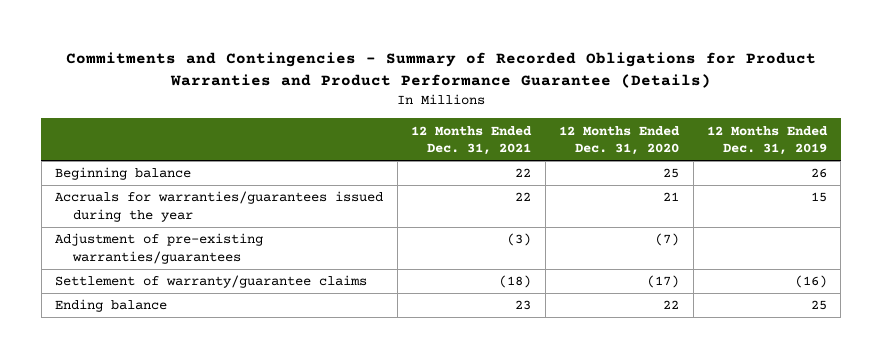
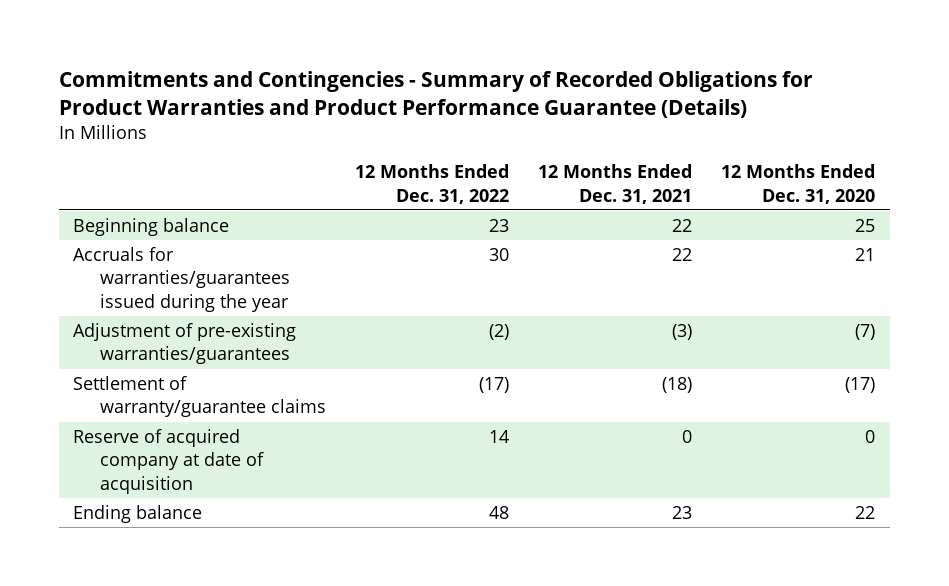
[707,125,829,156] 12 Months Ended Dec. 31, 2019 -> none
none -> [355,164,510,204] 12 Months Ended Dec. 31, 2022
none -> [73,429,265,494] Reserve of acquired company at date of acquisition

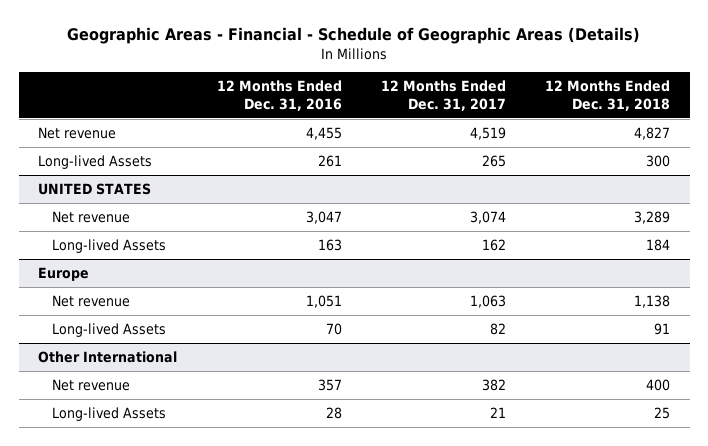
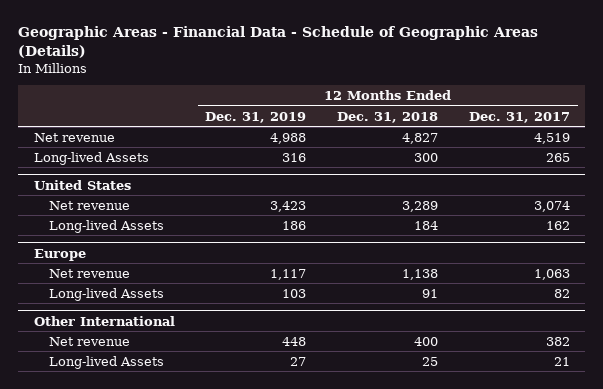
[67,27,641,45] Geographic Areas - Financial - Schedule of Geographic Areas (Details) -> [18,26,539,59] Geographic Areas - Financial Data - Schedule of Geographic Areas (Details)
[216,80,342,111] 12 Months Ended Dec. 31, 2016 -> none
none -> [205,111,307,123] Dec. 31, 2019
[38,182,152,195] UNITED STATES -> [33,179,131,190] United States

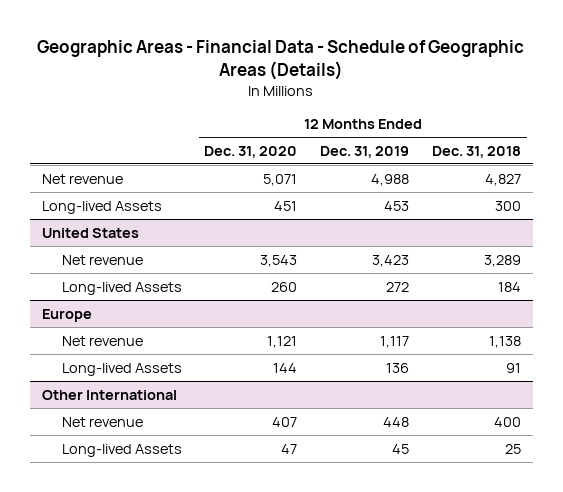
[468,111,570,123] Dec. 31, 2017 -> none
none -> [204,145,298,158] Dec. 31, 2020
[282,152,307,162] 316 -> [384,200,410,211] 453
[282,220,307,230] 186 -> [386,281,410,292] 272
[282,288,307,298] 103 -> [386,362,410,373] 136
[290,356,307,366] 27 -> [392,443,410,454] 45

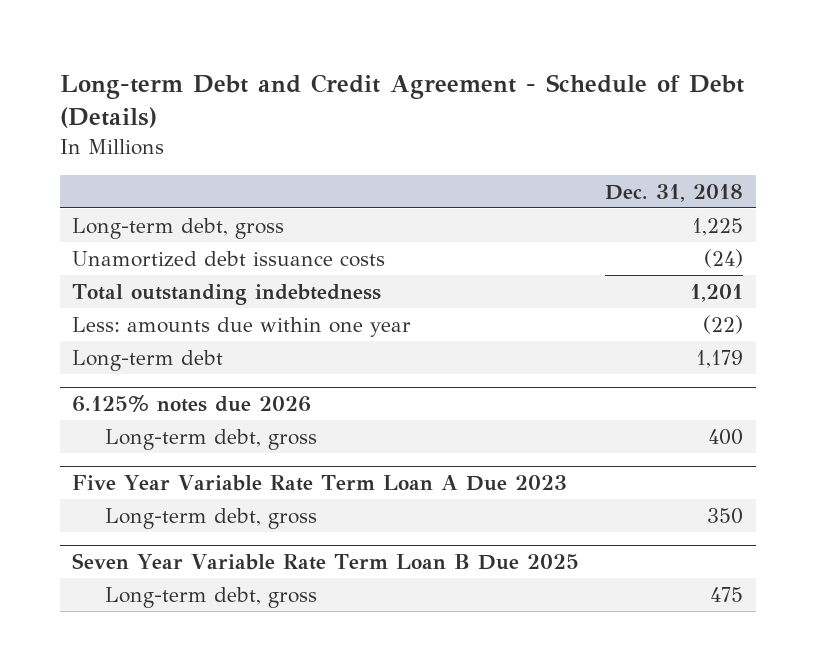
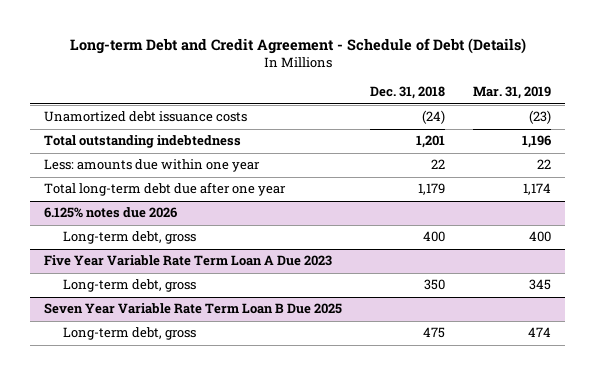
none -> [473,86,552,100] Mar. 31, 2019
[72,217,285,239] Long-term debt, gross -> none
[702,314,743,334] (22) -> [431,159,446,170] 22
[72,349,224,371] Long-term debt -> [44,182,287,197] Total long-term debt due after one year

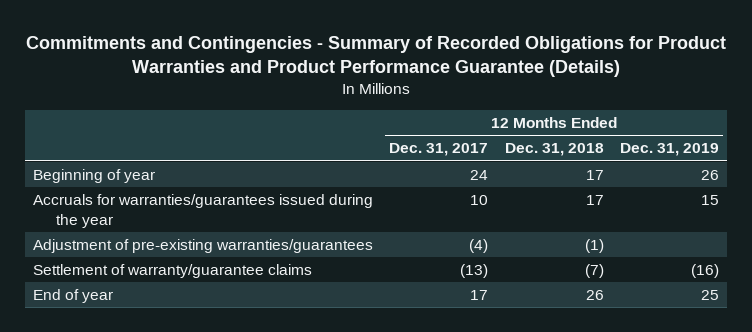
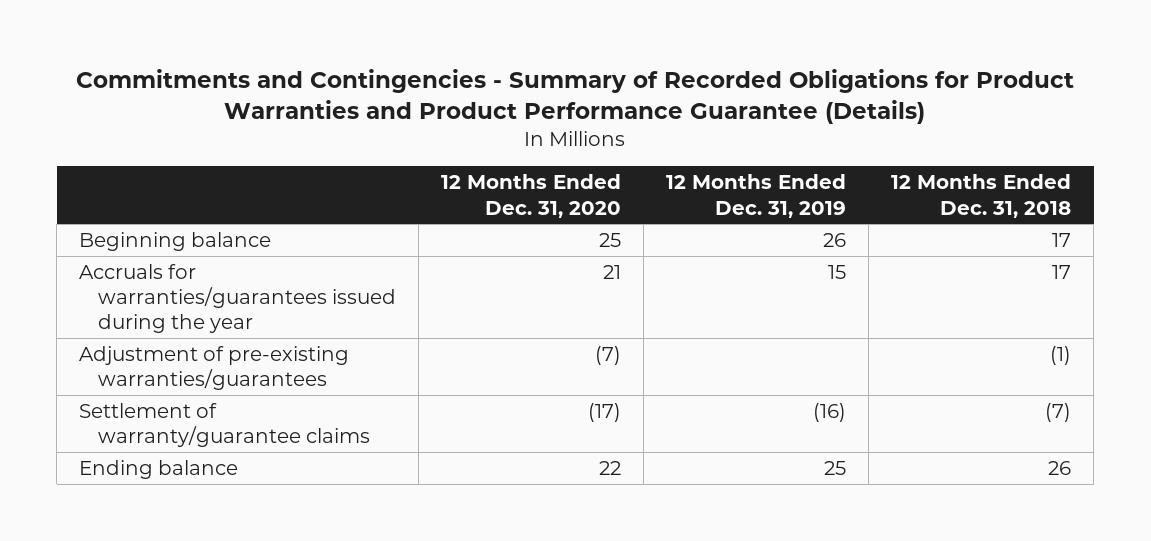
[389,143,489,157] Dec. 31, 2017 -> none
none -> [440,174,621,218] 12 Months Ended Dec. 31, 2020
[33,169,156,184] Beginning of year -> [79,231,272,251] Beginning balance
[33,289,114,304] End of year -> [79,459,239,479] Ending balance

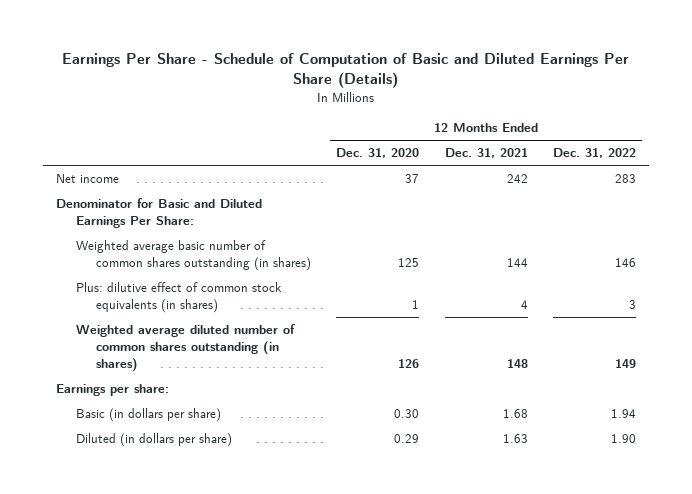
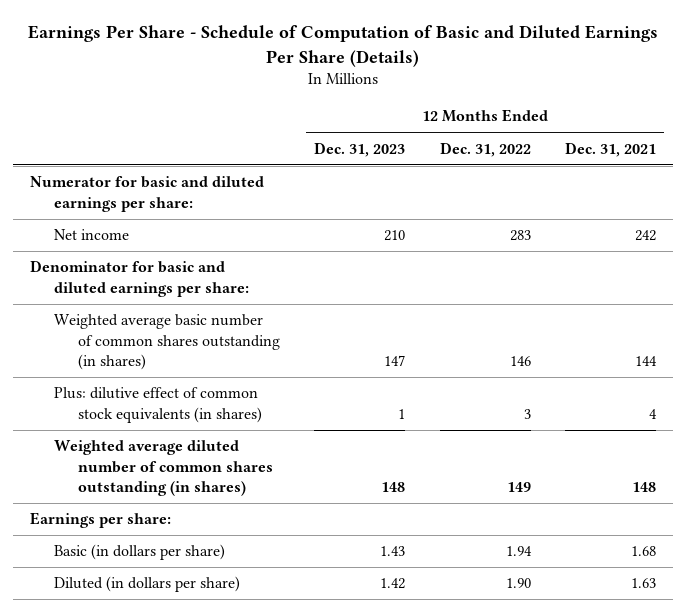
[336,148,420,159] Dec. 31, 2020 -> none
none -> [314,141,406,157] Dec. 31, 2023
none -> [30,176,265,212] Numerator for basic and diluted earnings per share:
[55,198,262,229] Denominator for Basic and Diluted Earnings Per Share: -> [30,260,250,297] Denominator for basic and diluted earnings per share:

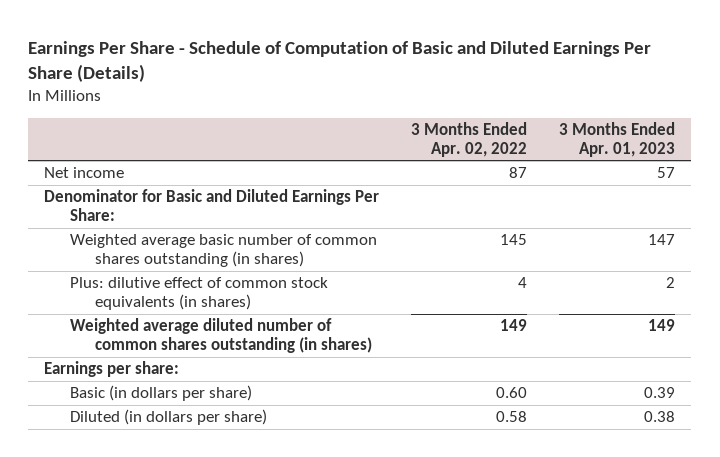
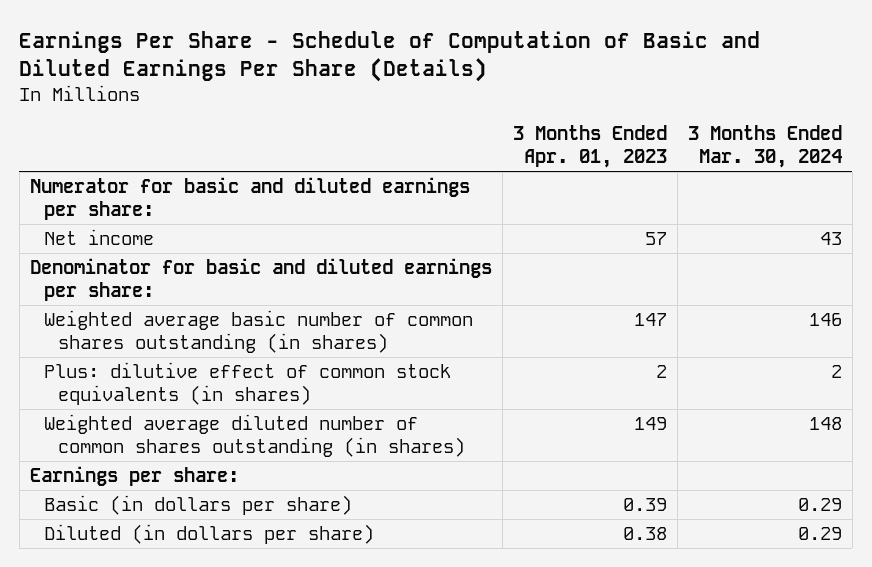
[411,121,528,157] 3 Months Ended Apr. 02, 2022 -> none
none -> [687,125,842,168] 3 Months Ended Mar. 30, 2024
none -> [29,176,470,220] Numerator for basic and diluted earnings per share:
[44,189,380,222] Denominator for Basic and Diluted Earnings Per Share: -> [29,257,492,301] Denominator for basic and diluted earnings per share:

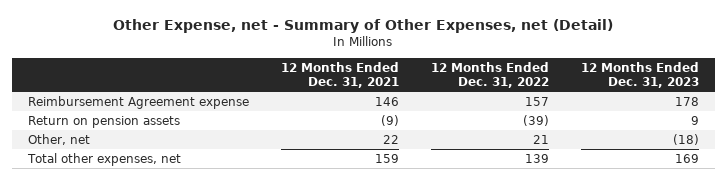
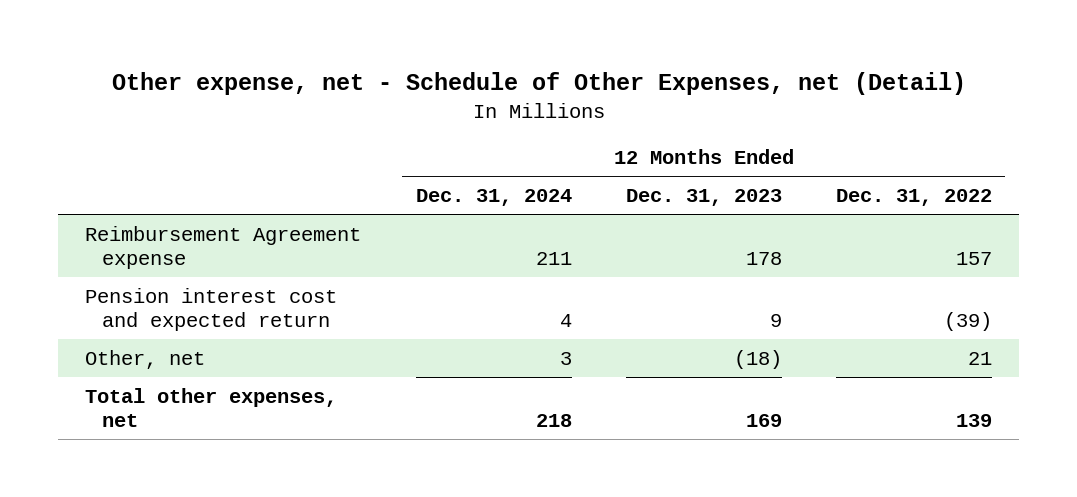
[113,19,614,34] Other Expense, net - Summary of Other Expenses, net (Detail) -> [111,72,966,96] Other expense, net - Schedule of Other Expenses, net (Detail)
[280,62,399,89] 12 Months Ended Dec. 31, 2021 -> none
none -> [415,189,572,207] Dec. 31, 2024
[27,116,180,129] Return on pension assets -> [85,287,338,331] Pension interest cost and expected return

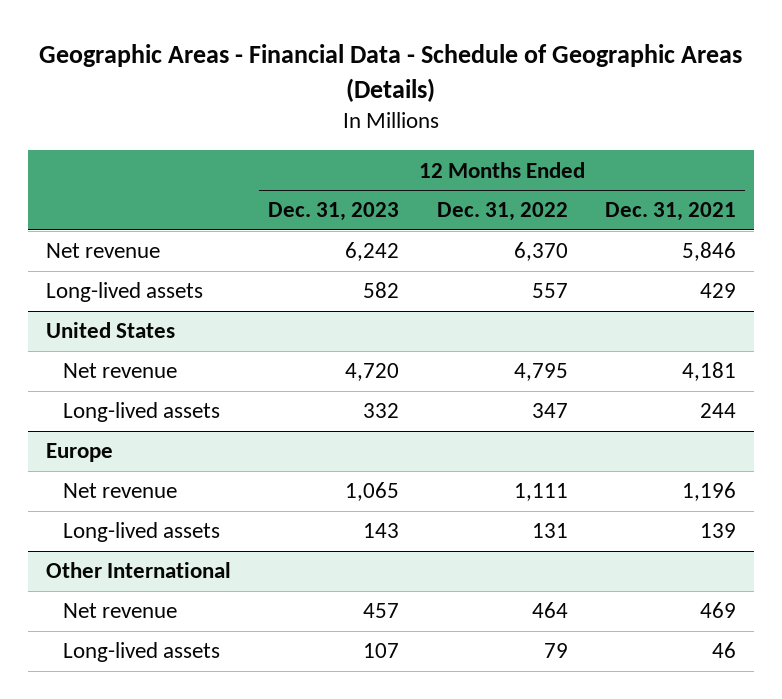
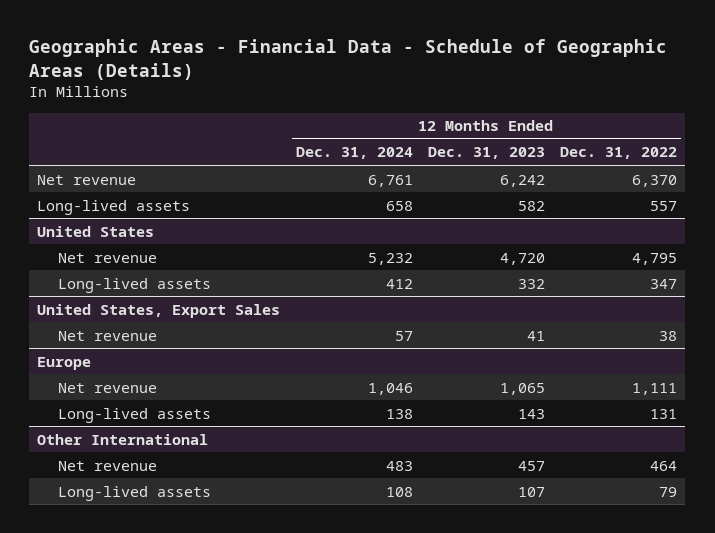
[604,202,736,222] Dec. 31, 2021 -> none
none -> [295,147,413,160] Dec. 31, 2024
none -> [37,303,281,318] United States, Export Sales
none -> [58,330,158,341] Net revenue

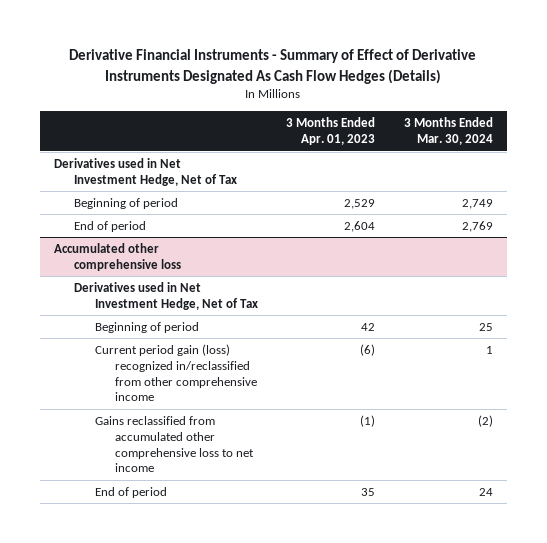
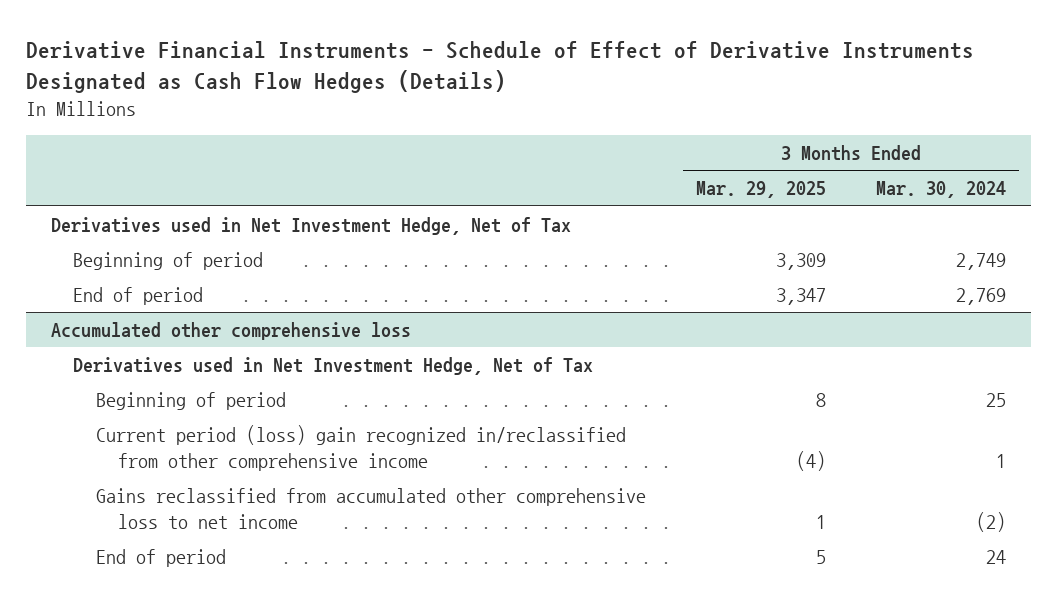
[69,49,477,84] Derivative Financial Instruments - Summary of Effect of Derivative Instruments Designated As Cash Flow Hedges (Details) -> [25,40,974,93] Derivative Financial Instruments - Schedule of Effect of Derivative Instruments Designated as Cash Flow Hedges (Details)
[286,117,376,146] 3 Months Ended Apr. 01, 2023 -> none
none -> [695,181,826,199] Mar. 29, 2025
[94,343,258,402] Current period gain (loss) recognized in/reclassified from other comprehensive income -> [95,425,626,471] Current period (loss) gain recognized in/reclassified from other comprehensive income

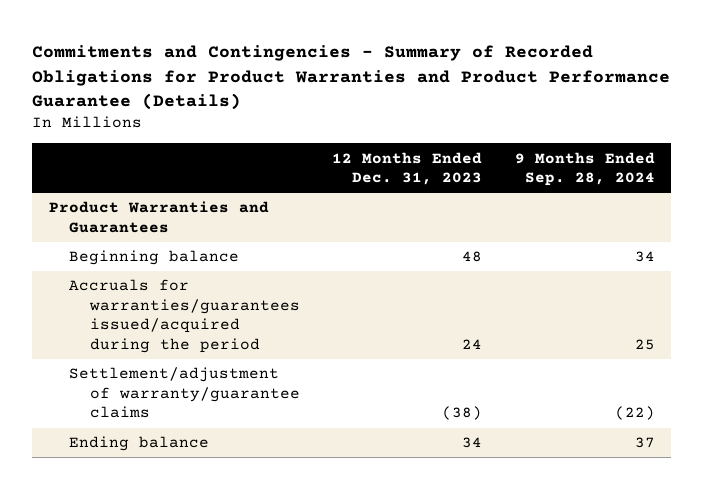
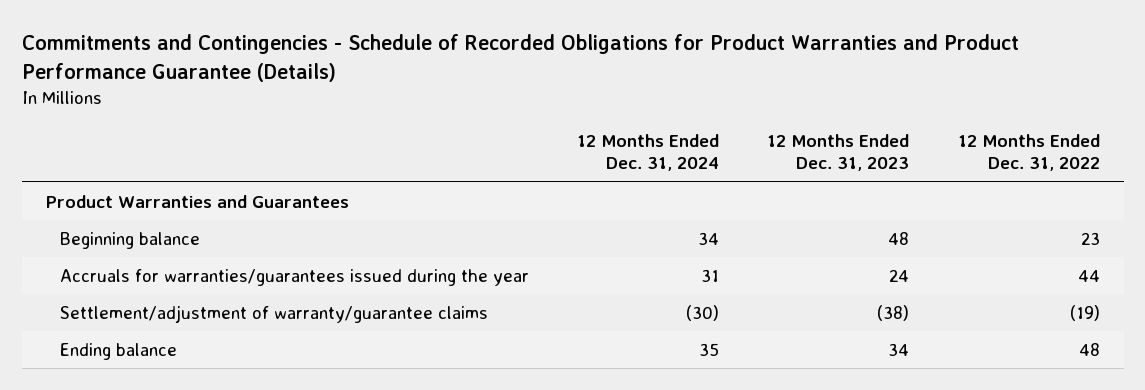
[32,44,671,111] Commitments and Contingencies - Summary of Recorded Obligations for Product Warranties and Product Performance Guarantee (Details) -> [21,34,1019,83] Commitments and Contingencies - Schedule of Recorded Obligations for Product Warranties and Product Performance Guarantee (Details)
[514,151,655,187] 9 Months Ended Sep. 28, 2024 -> none
none -> [577,134,720,172] 12 Months Ended Dec. 31, 2024
none -> [957,134,1100,172] 12 Months Ended Dec. 31, 2022
[69,279,301,353] Accruals for warranties/guarantees issued/acquired during the period -> [60,268,530,286] Accruals for warranties/guarantees issued during the year

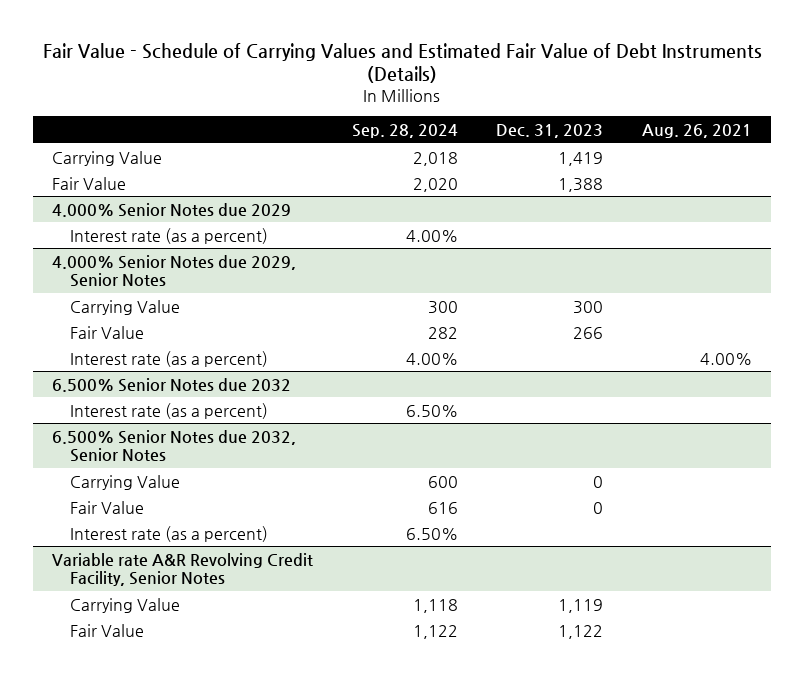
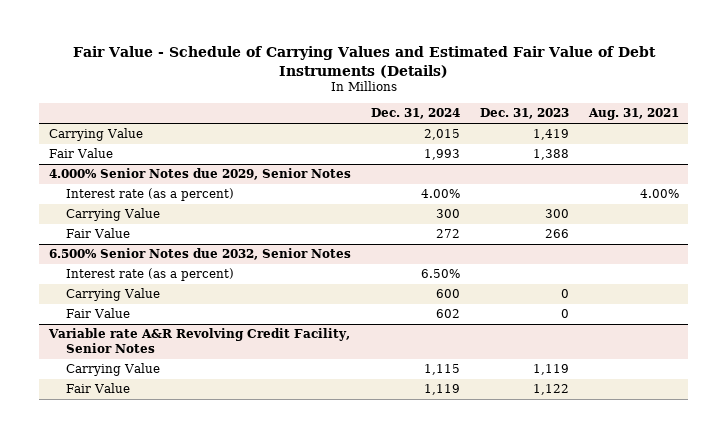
[351,123,458,138] Sep. 28, 2024 -> none
[642,123,753,138] Aug. 26, 2021 -> none
none -> [370,108,460,120] Dec. 31, 2024
none -> [587,108,679,121] Aug. 31, 2021
[52,202,292,217] 4.000% Senior Notes due 2029 -> none
[69,227,268,244] Interest rate (as a percent) -> none
[69,350,268,367] Interest rate (as a percent) -> [66,188,235,202] Interest rate (as a percent)
[52,377,292,392] 6.500% Senior Notes due 2032 -> none
[69,402,268,419] Interest rate (as a percent) -> none
[69,525,268,542] Interest rate (as a percent) -> [66,268,235,282] Interest rate (as a percent)

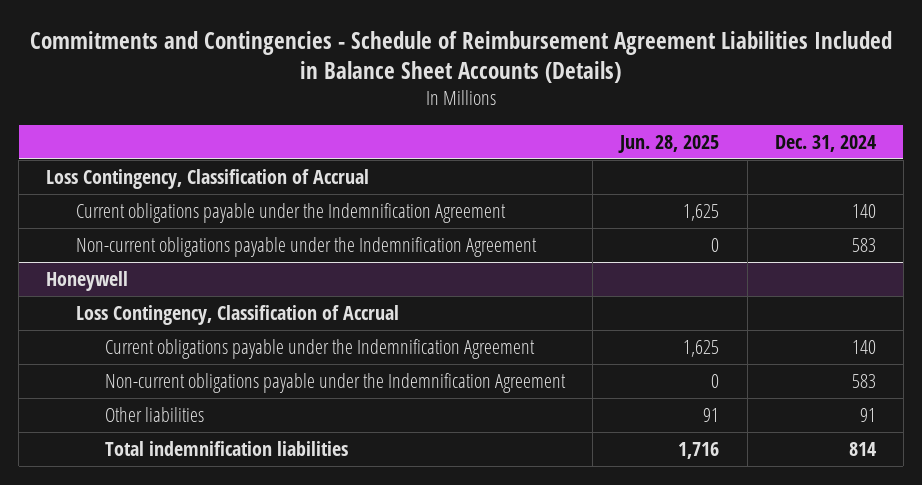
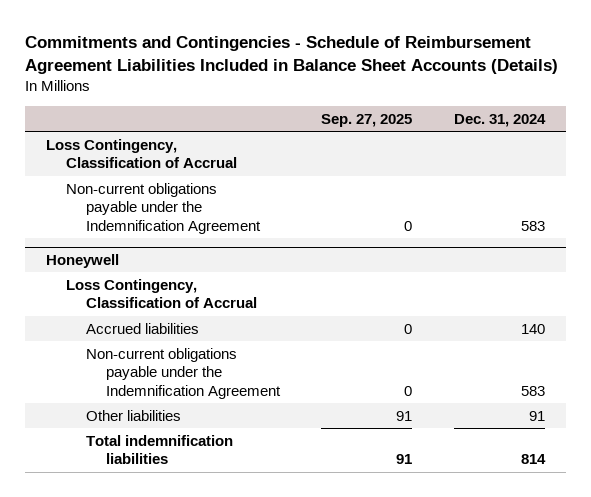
[618,134,720,153] Jun. 28, 2025 -> none
none -> [321,113,413,127] Sep. 27, 2025
[75,202,506,223] Current obligations payable under the Indemnification Agreement -> none
[105,338,536,359] Current obligations payable under the Indemnification Agreement -> none
none -> [85,322,199,334] Accrued liabilities

